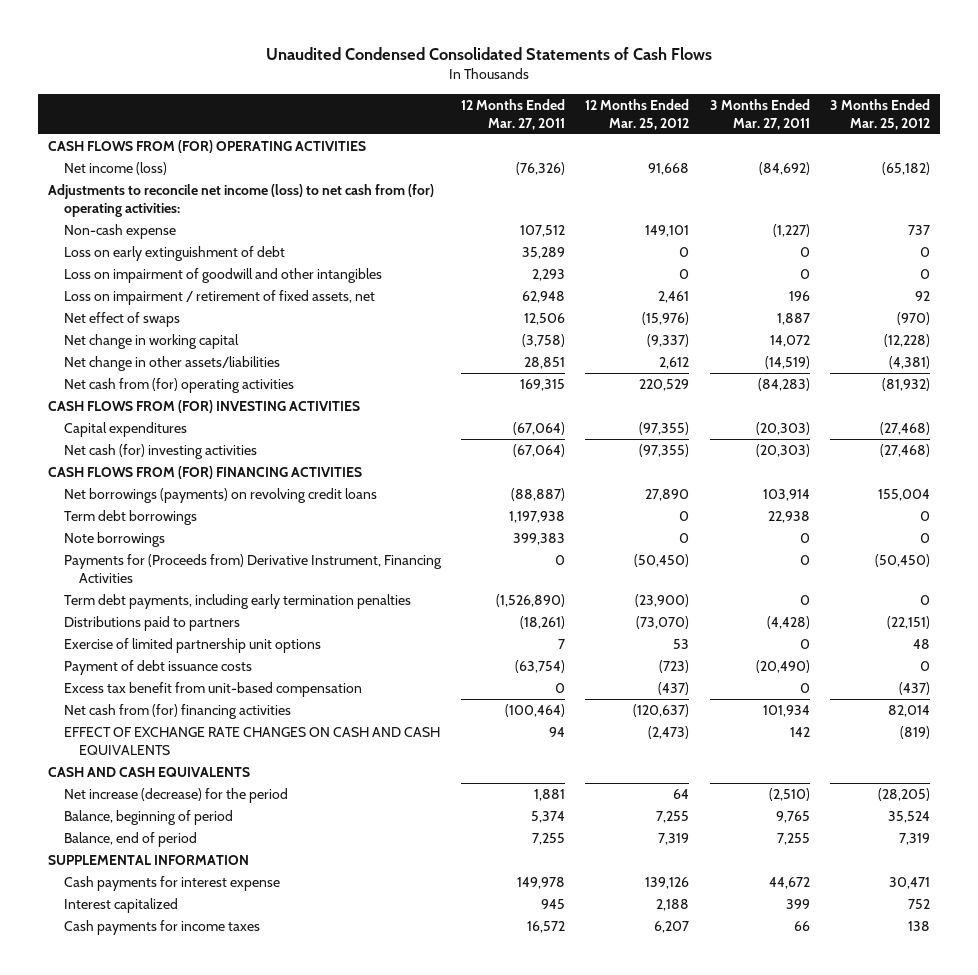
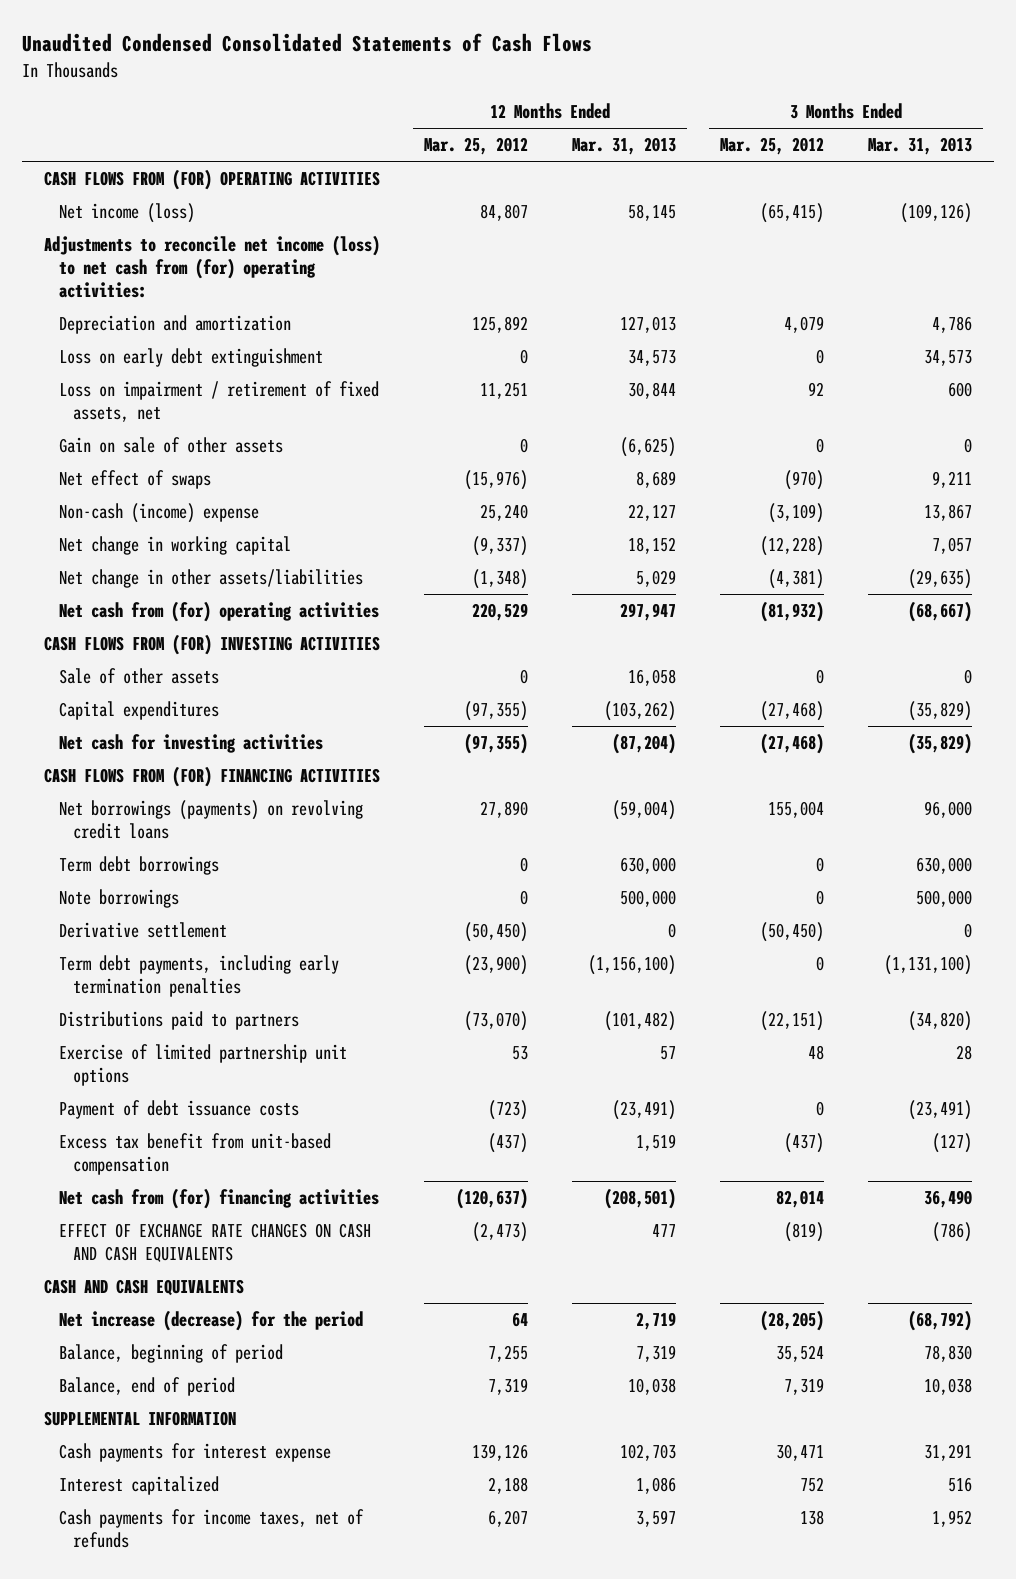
[460,98,565,130] 12 Months Ended Mar. 27, 2011 -> none
[709,98,810,130] 3 Months Ended Mar. 27, 2011 -> none
none -> [572,137,677,156] Mar. 31, 2013
none -> [868,137,973,156] Mar. 31, 2013
[648,162,690,175] 91,668 -> [480,203,529,221] 84,807
[882,161,931,175] (65,182) -> [760,202,825,223] (65,415)
[63,223,176,239] Non-cash expense -> none
[63,267,382,283] Loss on impairment of goodwill and other intangibles -> none
none -> [58,314,291,334] Depreciation and amortization
[63,245,285,261] Loss on early extinguishment of debt -> [58,347,323,367] Loss on early debt extinguishment
[658,290,690,303] 2,461 -> [480,381,529,399] 11,251
none -> [58,436,283,453] Gain on sale of other assets
none -> [58,502,259,523] Non-cash (income) expense
[659,356,690,369] 2,612 -> [472,568,529,589] (1,348)
none -> [58,667,219,684] Sale of other assets
[63,443,257,459] Net cash (for) investing activities -> [58,733,323,753] Net cash for investing activities
[63,553,442,584] Payments for (Proceeds from) Derivative Instrument, Financing Activities -> [58,921,227,938] Derivative settlement
[63,919,260,935] Cash payments for income taxes -> [58,1508,364,1549] Cash payments for income taxes, net of refunds

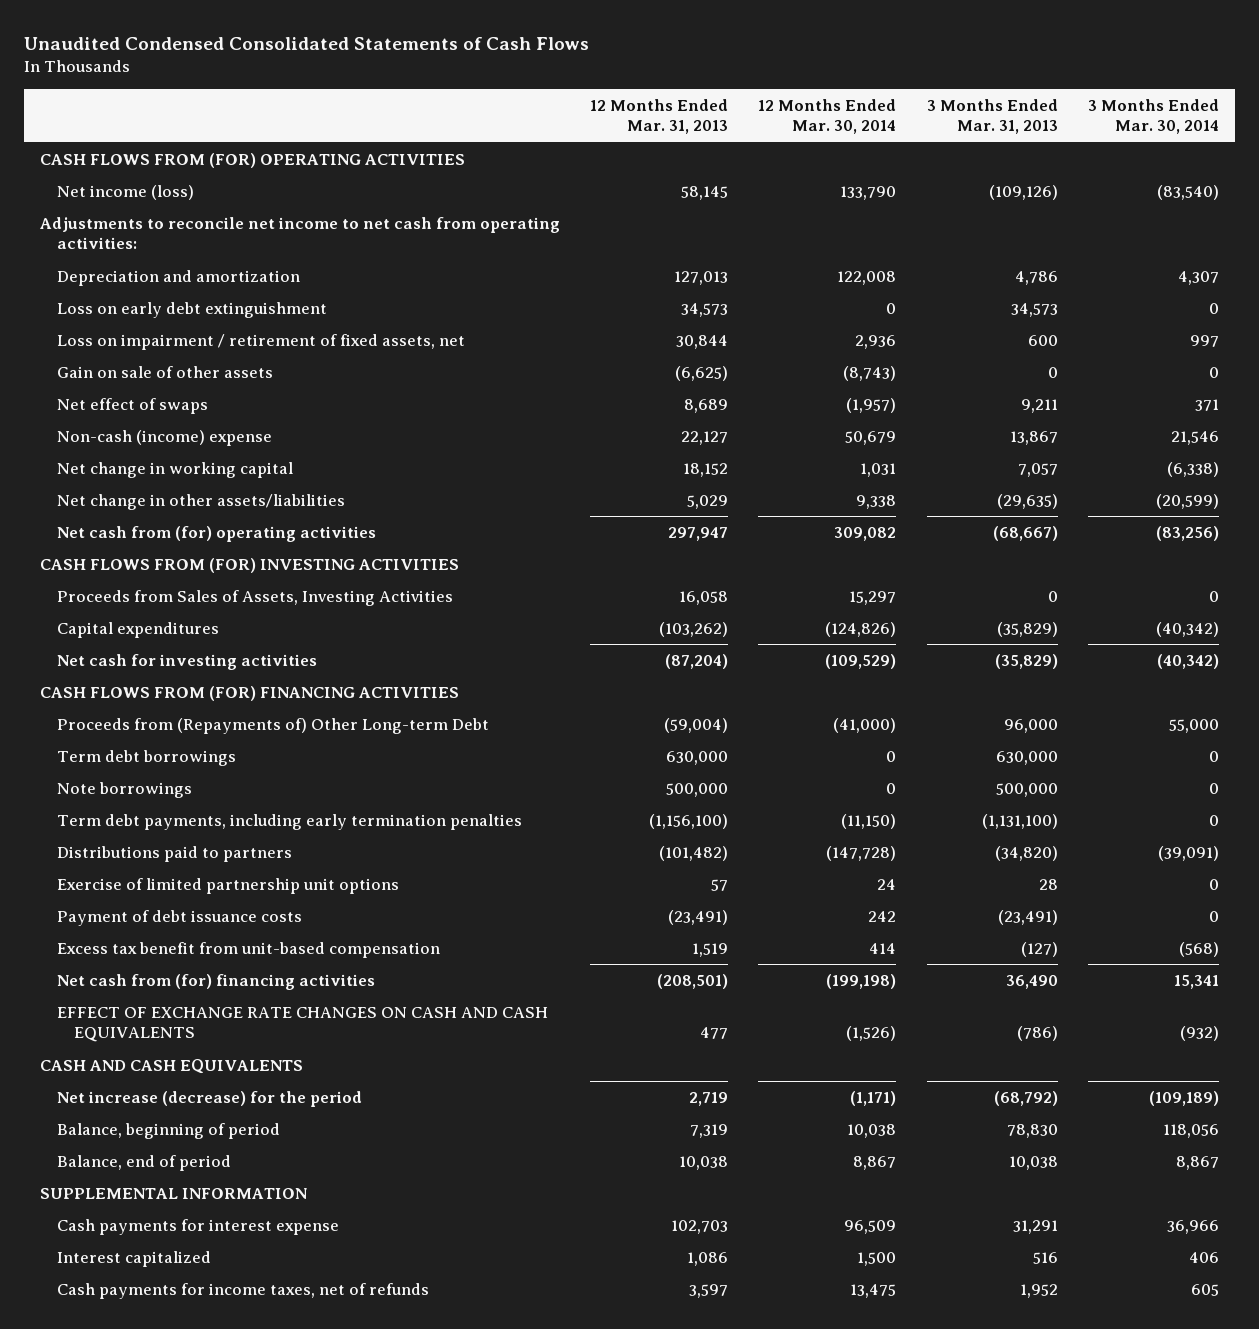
[424,137,529,156] Mar. 25, 2012 -> none
[720,137,825,156] Mar. 25, 2012 -> none
none -> [758,98,897,135] 12 Months Ended Mar. 30, 2014
none -> [1088,98,1220,135] 3 Months Ended Mar. 30, 2014
[44,234,381,299] Adjustments to reconcile net income (loss) to net cash from (for) operating activities: -> [39,216,560,250] Adjustments to reconcile net income to net cash from operating activities:
[58,667,219,684] Sale of other assets -> [56,589,453,606] Proceeds from Sales of Assets, Investing Activities
[58,799,363,840] Net borrowings (payments) on revolving credit loans -> [56,717,489,734] Proceeds from (Repayments of) Other Long-term Debt
[58,921,227,938] Derivative settlement -> none

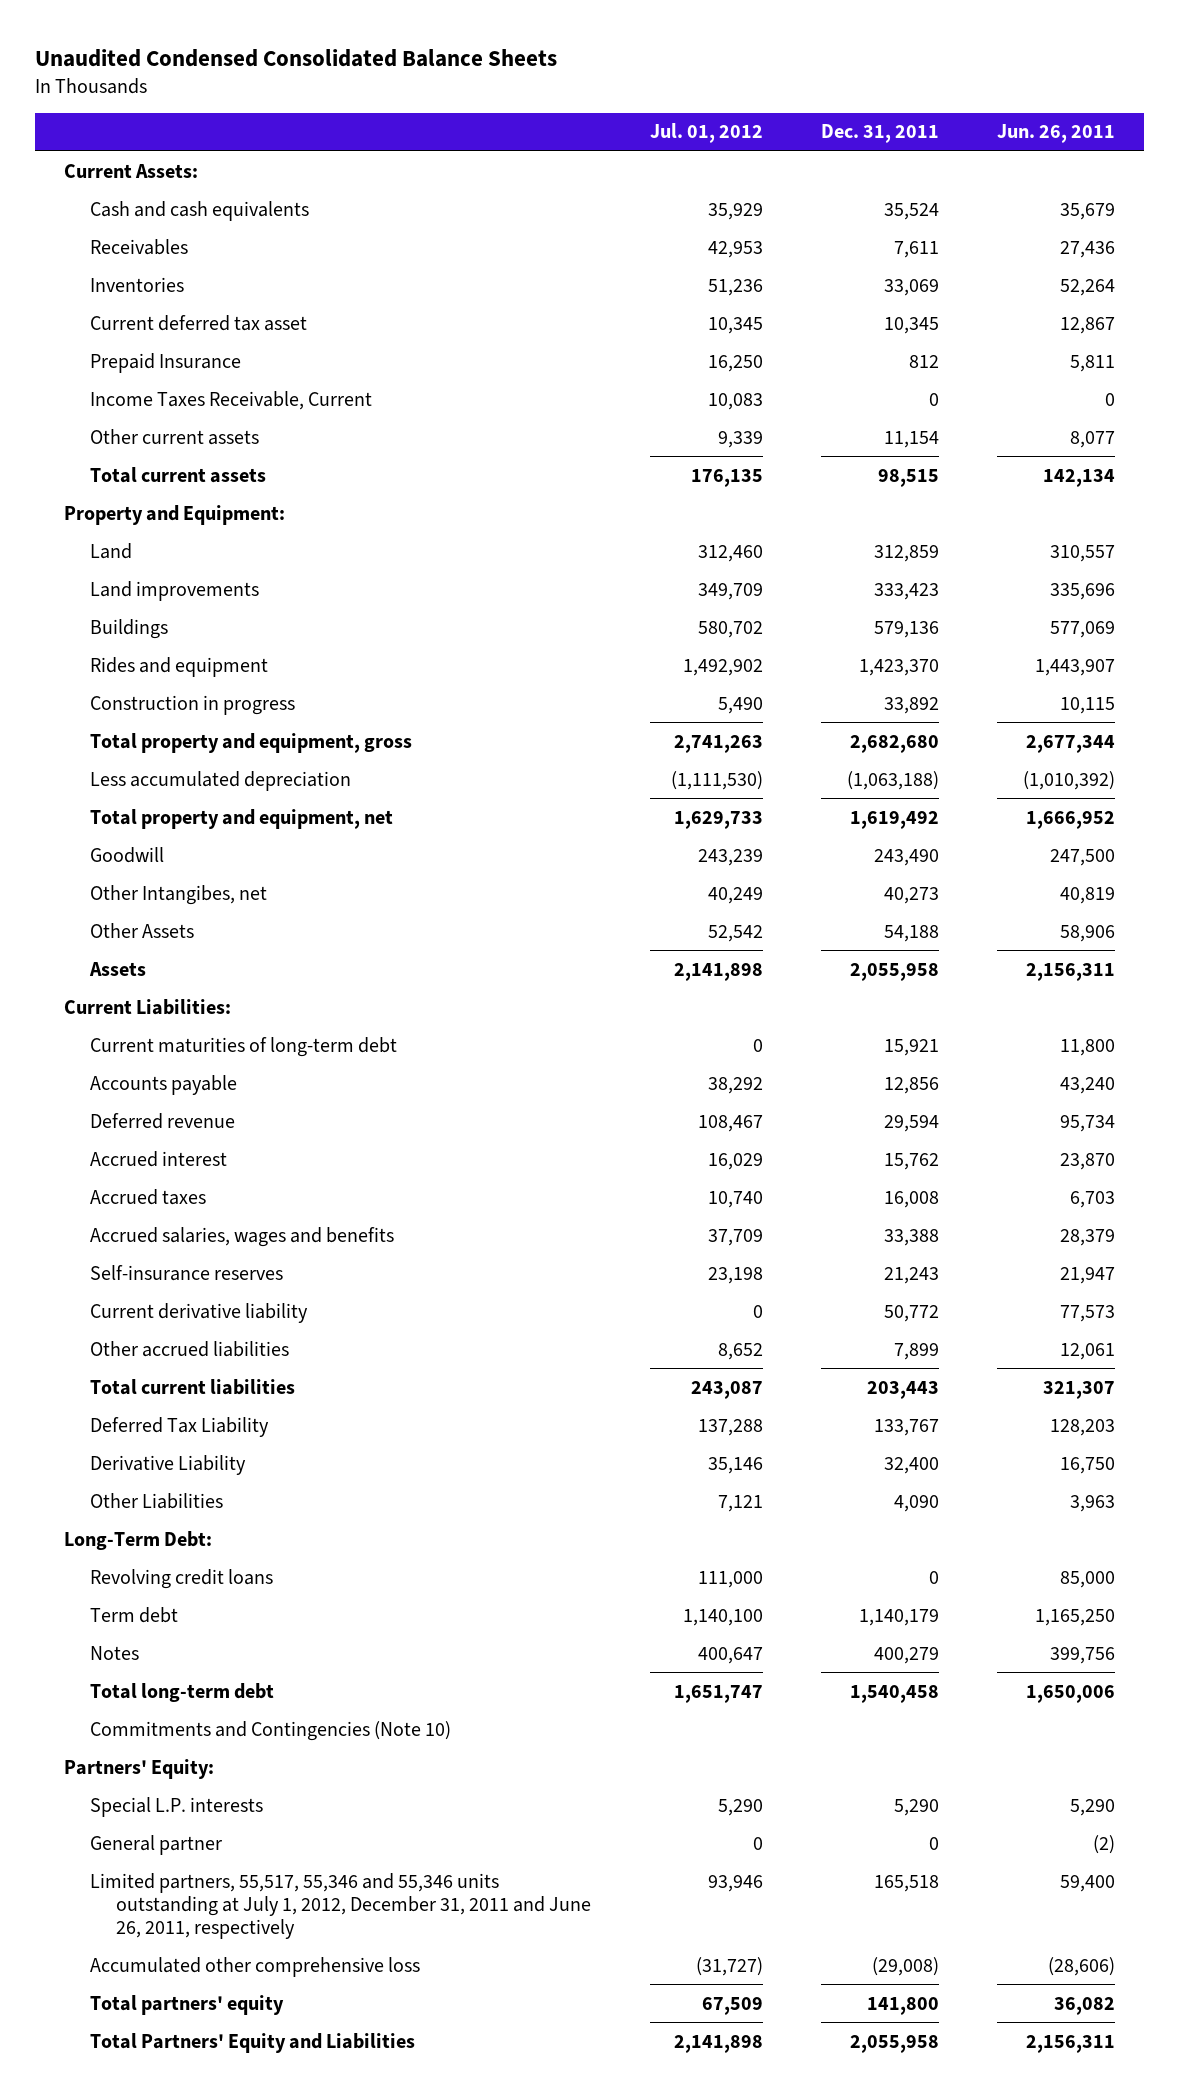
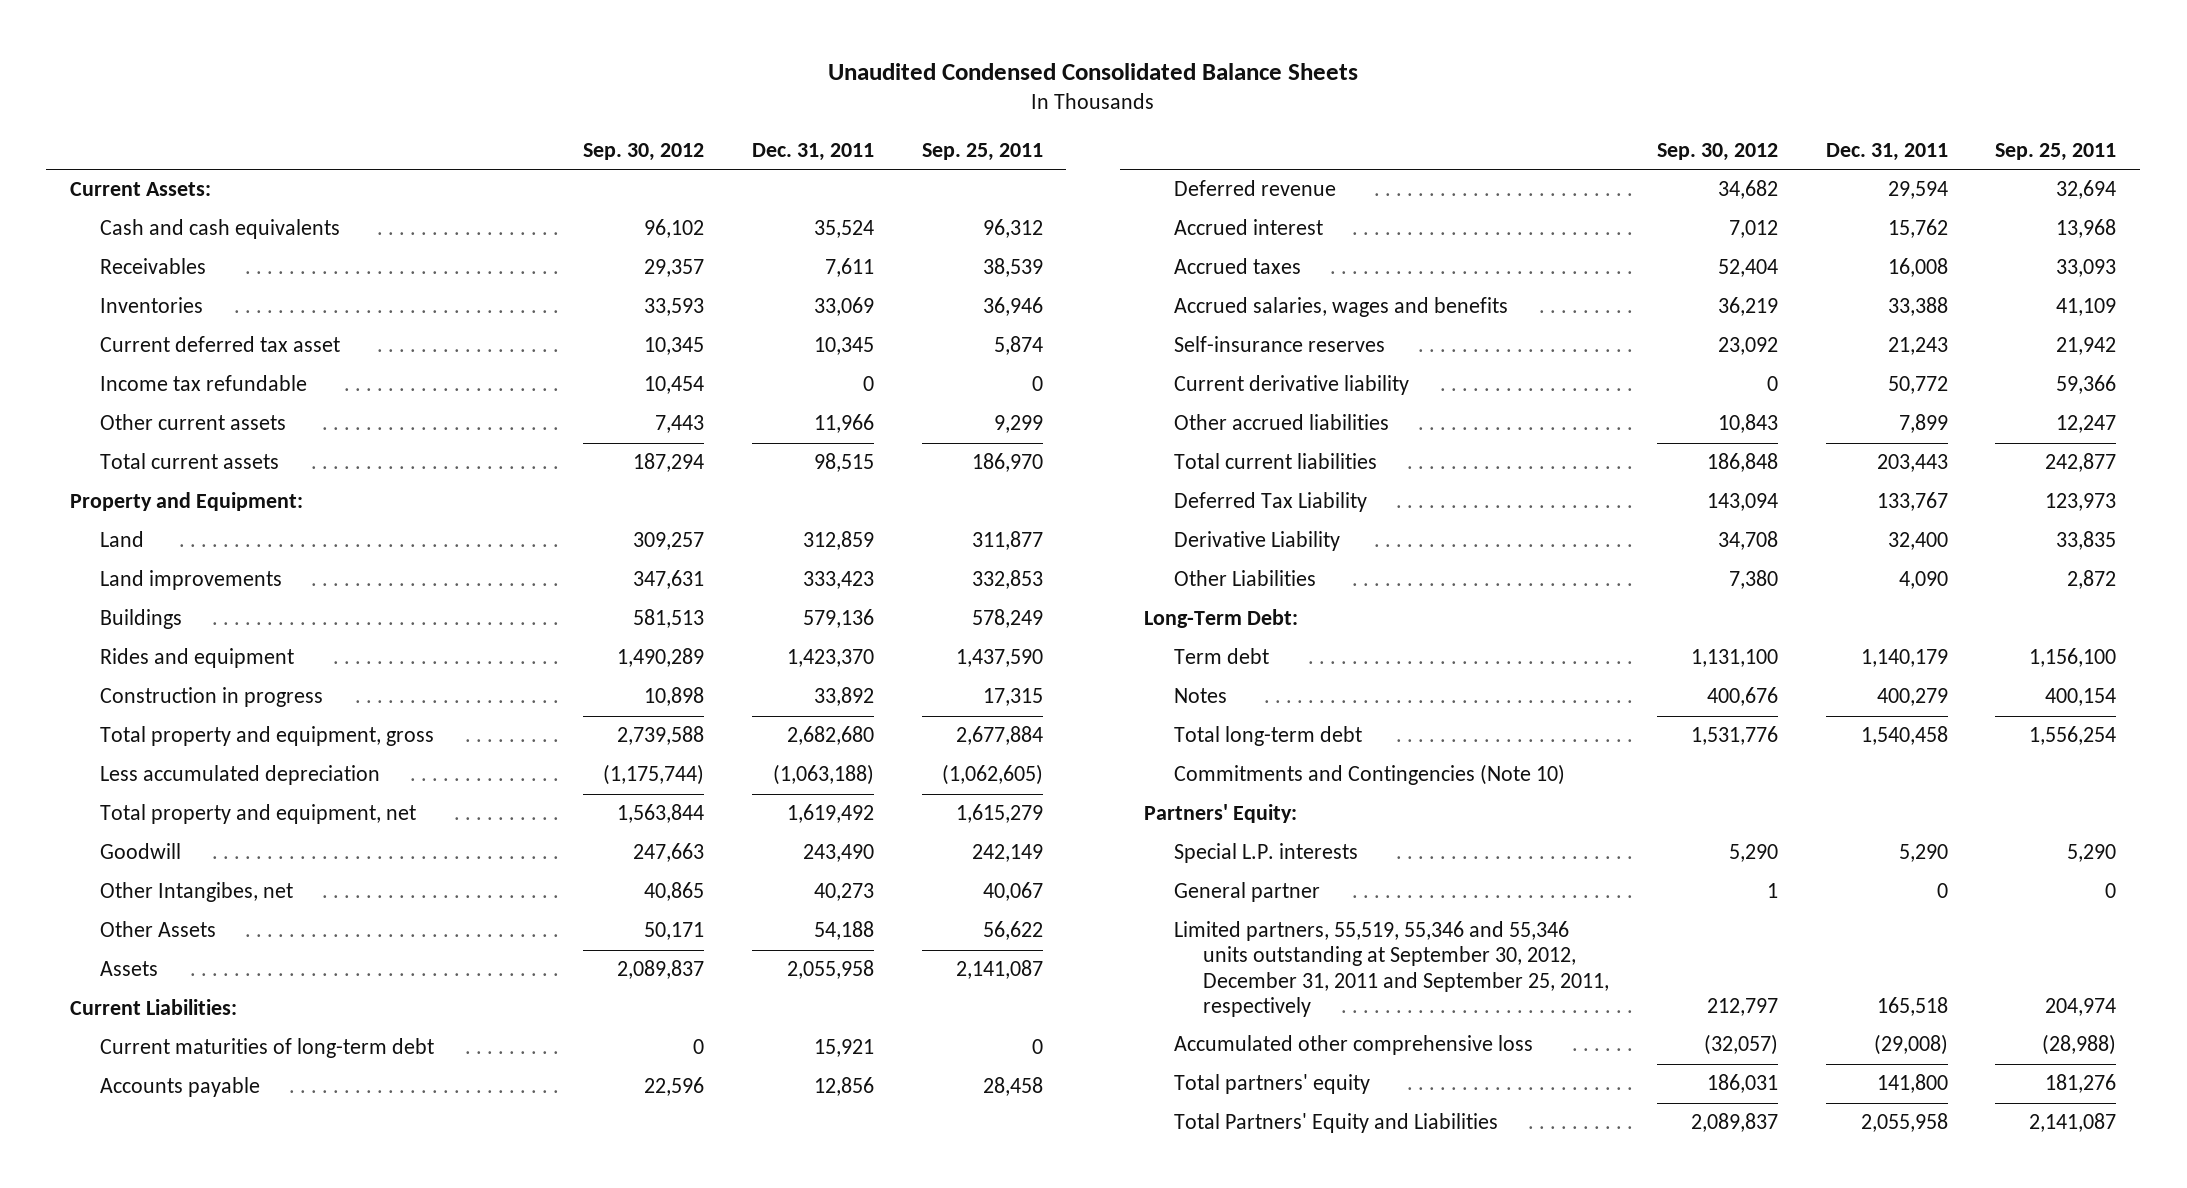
[649,123,763,144] Jul. 01, 2012 -> none
[996,124,1115,144] Jun. 26, 2011 -> none
none -> [583,142,705,161] Sep. 30, 2012
none -> [921,142,1043,161] Sep. 25, 2011
[90,352,242,373] Prepaid Insurance -> none
[90,390,373,410] Income Taxes Receivable, Current -> [99,375,307,392] Income tax refundable
[883,430,939,448] 11,154 -> [813,414,874,434] 11,966
[90,1568,274,1589] Revolving credit loans -> none
[90,1872,592,1939] Limited partners, 55,517, 55,346 and 55,346 units outstanding at July 1, 2012, December 31, 2011 and June 26, 2011, respectively -> [1173,921,1610,1017] Limited partners, 55,519, 55,346 and 55,346 units outstanding at September 30, 2012, December 31, 2011 and September 25, 2011, respectively

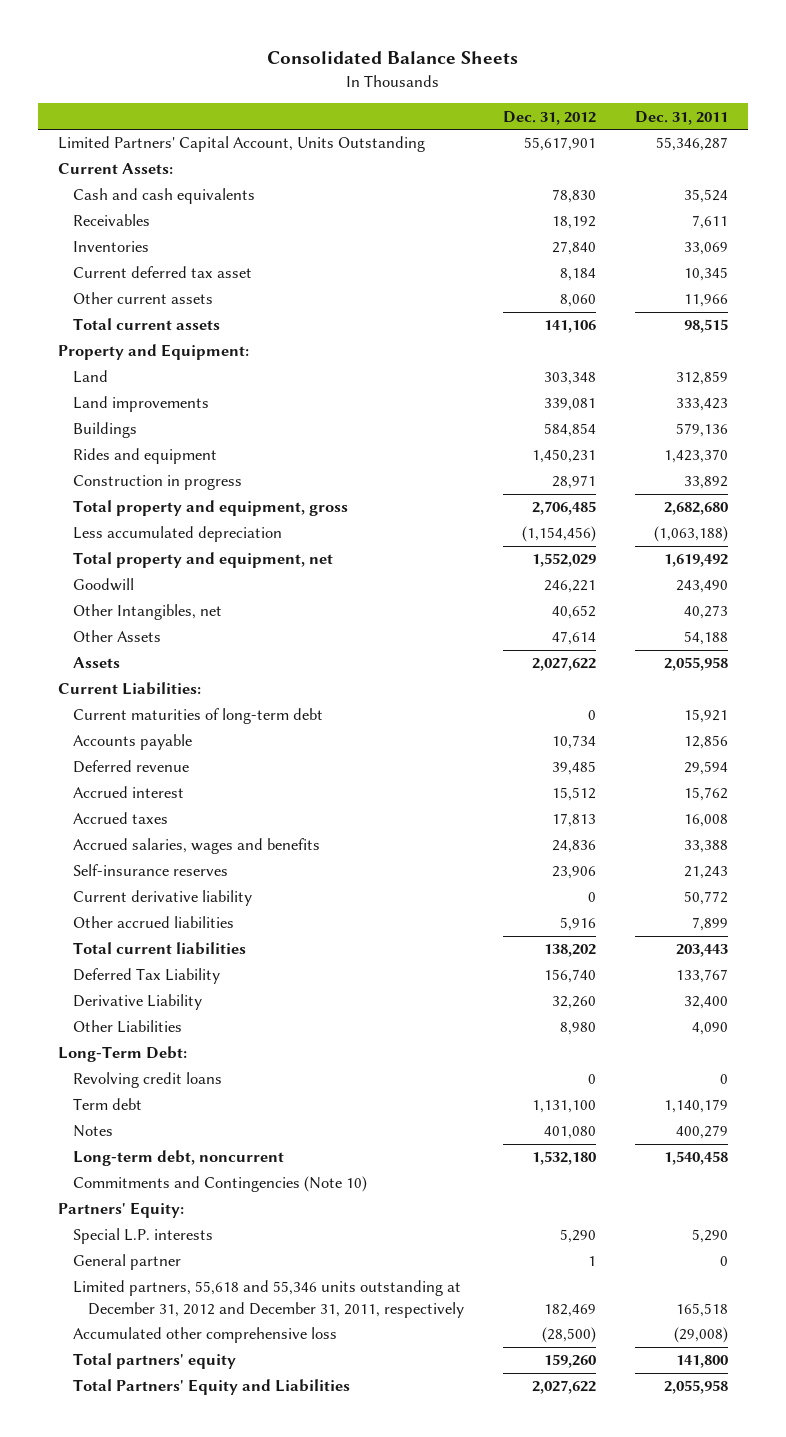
[828,62,1359,80] Unaudited Condensed Consolidated Balance Sheets -> [267,51,519,65] Consolidated Balance Sheets
[583,142,705,161] Sep. 30, 2012 -> none
[921,142,1043,161] Sep. 25, 2011 -> none
none -> [502,110,596,125] Dec. 31, 2012
none -> [57,136,425,153] Limited Partners' Capital Account, Units Outstanding
[99,375,307,392] Income tax refundable -> none
[99,882,293,903] Other Intangibes, net -> [72,604,222,621] Other Intangibles, net
none -> [72,1072,222,1089] Revolving credit loans
[1173,726,1362,747] Total long-term debt -> [72,1150,284,1167] Long-term debt, noncurrent
[1173,921,1610,1017] Limited partners, 55,519, 55,346 and 55,346 units outstanding at September 30, 2012, December 31, 2011 and September 25, 2011, respectively -> [72,1280,464,1318] Limited partners, 55,618 and 55,346 units outstanding at December 31, 2012 and December 31, 2011, respectively

